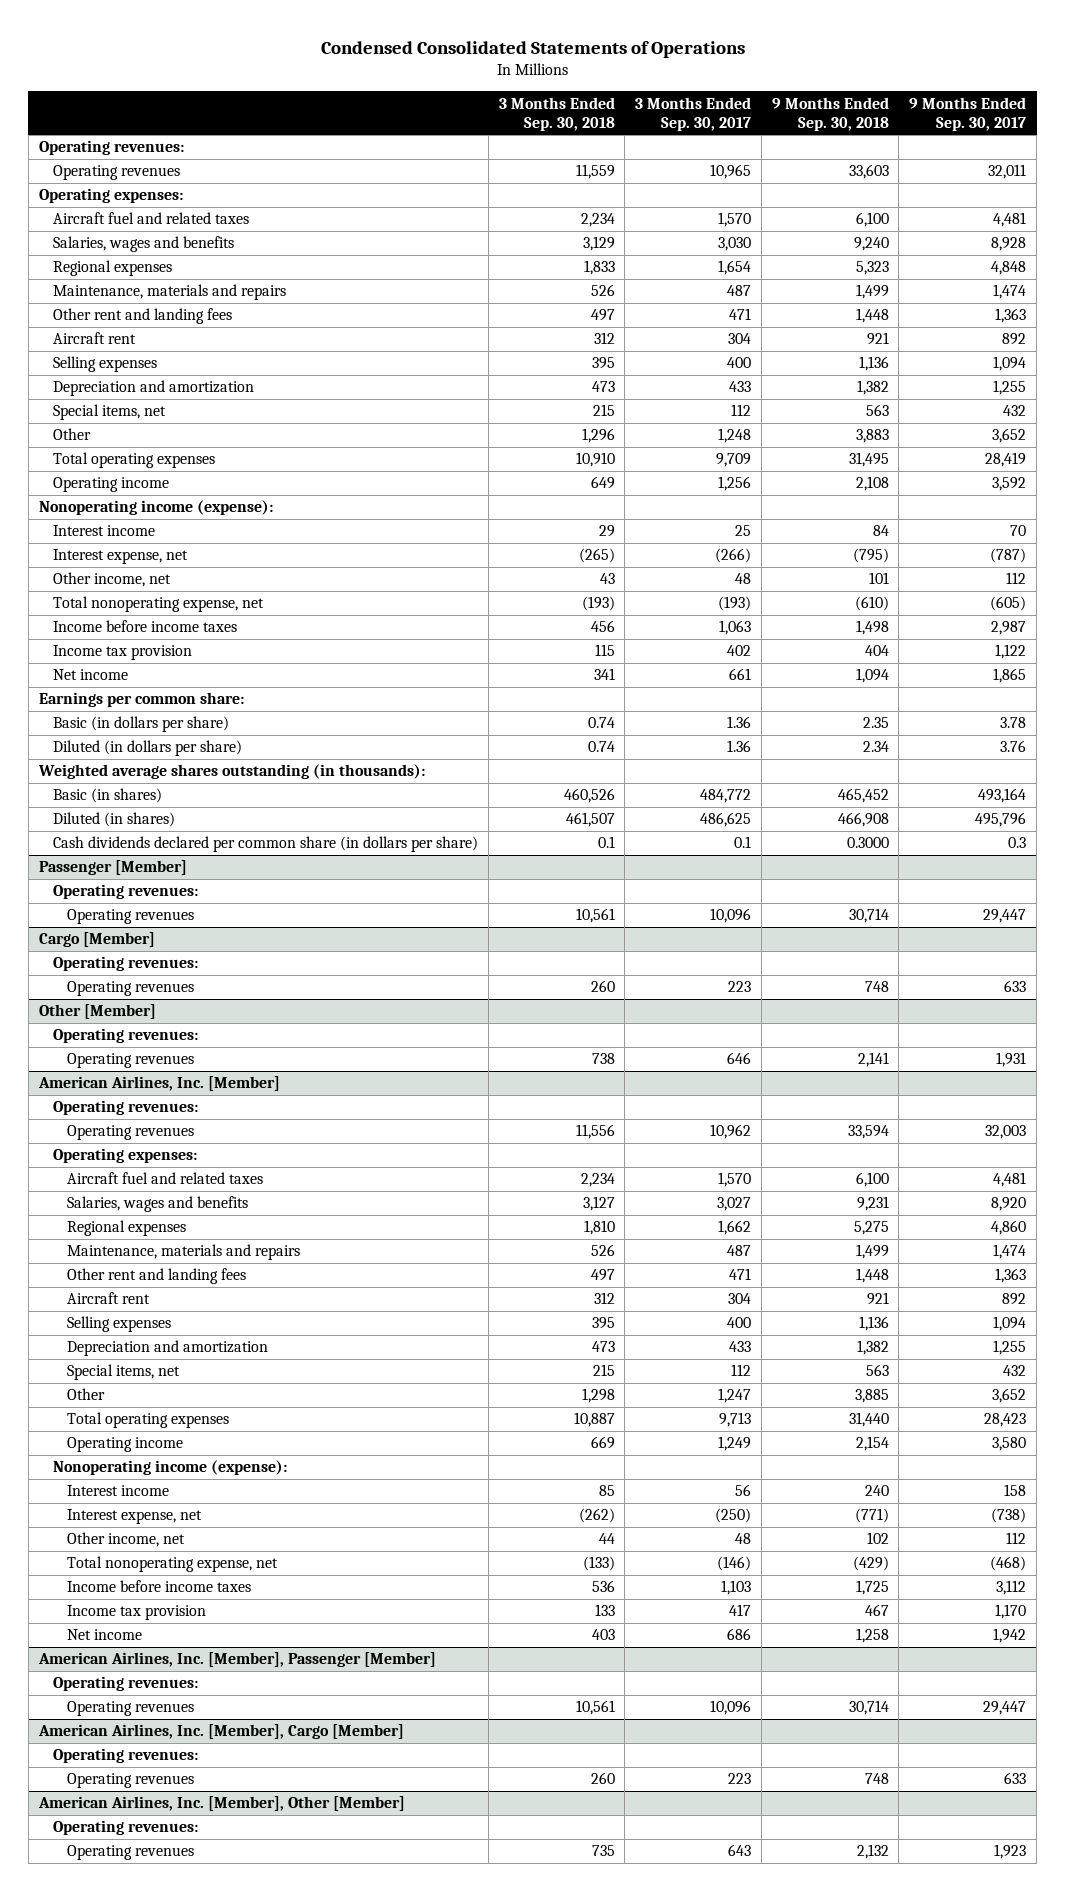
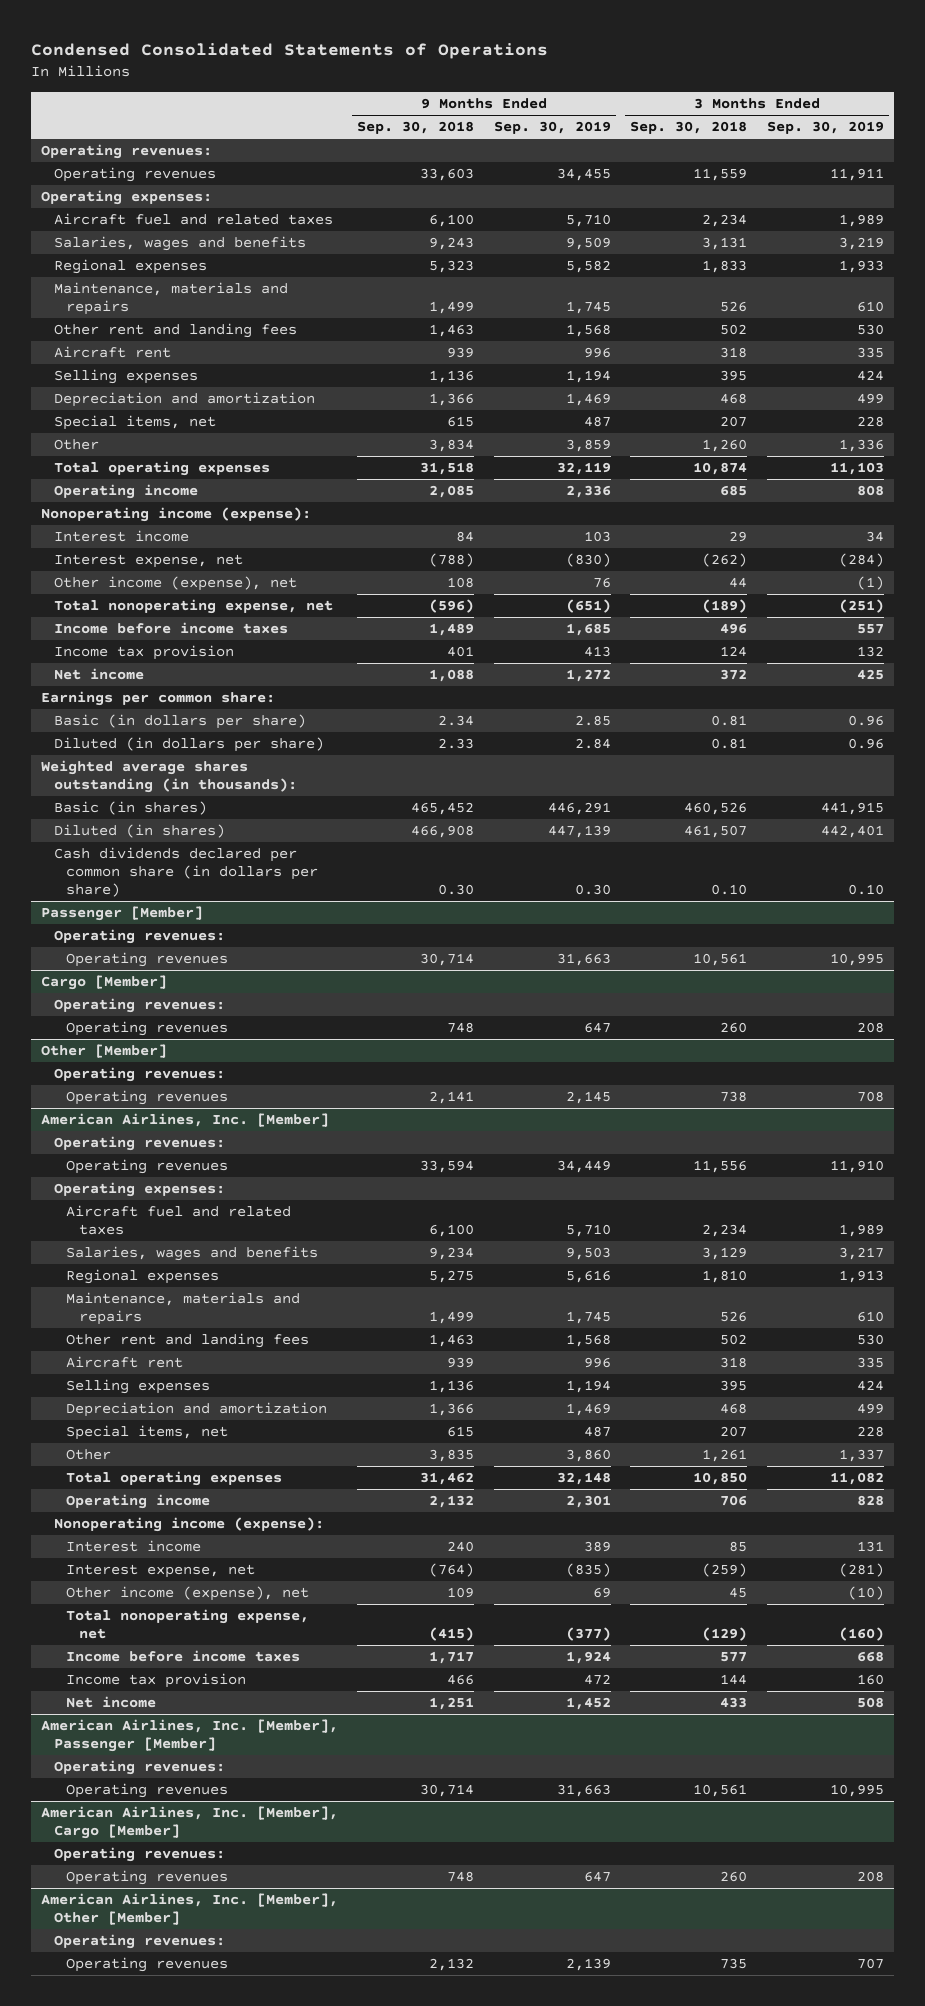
[635,96,752,131] 3 Months Ended Sep. 30, 2017 -> none
[909,96,1027,131] 9 Months Ended Sep. 30, 2017 -> none
none -> [493,121,611,135] Sep. 30, 2019
none -> [766,121,884,135] Sep. 30, 2019
[582,236,615,252] 3,129 -> [702,237,748,251] 3,131
[853,237,889,252] 9,240 -> [429,237,475,251] 9,243
[590,309,615,322] 497 -> [720,324,748,336] 502
[855,308,889,324] 1,448 -> [429,324,475,338] 1,463
[593,332,615,345] 312 -> [720,347,748,359] 318
[866,332,889,346] 921 -> [447,347,475,359] 939
[591,381,615,393] 473 -> [720,393,748,405] 468
[856,380,889,396] 1,382 -> [429,393,475,407] 1,366
[592,404,615,417] 215 -> [720,416,748,428] 207
[865,404,889,417] 563 -> [447,416,475,428] 615
[581,428,615,444] 1,296 -> [702,439,748,453] 1,260
[855,429,889,444] 3,883 -> [429,439,475,453] 3,834
[575,452,615,468] 10,910 -> [693,462,748,476] 10,874
[848,452,889,468] 31,495 -> [420,462,475,476] 31,518
[590,476,615,490] 649 -> [720,485,748,497] 685
[855,476,889,492] 2,108 -> [429,485,475,499] 2,085
[578,548,615,564] (265) -> [702,553,748,568] (262)
[852,548,889,564] (795) -> [429,553,475,568] (788)
[53,572,172,588] Other income, net -> [53,576,297,592] Other income (expense), net
[599,573,615,585] 43 -> [729,577,748,589] 44
[868,572,889,585] 101 -> [447,577,475,589] 108
[581,596,615,612] (193) -> [702,599,748,614] (189)
[854,596,889,612] (610) -> [429,599,475,614] (596)
[590,620,615,633] 456 -> [720,623,748,635] 496
[855,620,889,636] 1,498 -> [429,623,475,637] 1,489
[594,644,615,657] 115 -> [720,646,748,658] 124
[864,645,889,657] 404 -> [447,646,475,658] 401
[593,668,615,681] 341 -> [720,669,748,681] 372
[855,668,889,684] 1,094 -> [429,669,475,683] 1,088
[587,717,615,729] 0.74 -> [711,715,748,727] 0.81
[862,717,889,729] 2.35 -> [438,715,475,727] 2.34
[587,741,615,753] 0.74 -> [711,738,748,750] 0.81
[862,741,889,753] 2.34 -> [438,738,475,750] 2.33
[597,836,615,849] 0.1 -> [711,884,748,896] 0.10
[846,837,889,849] 0.3000 -> [438,884,475,896] 0.30
[582,1196,615,1212] 3,127 -> [702,1247,748,1261] 3,129
[856,1196,889,1212] 9,231 -> [429,1247,475,1261] 9,234
[590,1269,615,1282] 497 -> [720,1334,748,1346] 502
[855,1268,889,1284] 1,448 -> [429,1334,475,1348] 1,463
[593,1292,615,1305] 312 -> [720,1357,748,1369] 318
[866,1292,889,1306] 921 -> [447,1357,475,1369] 939
[591,1341,615,1353] 473 -> [720,1403,748,1415] 468
[856,1340,889,1356] 1,382 -> [429,1403,475,1417] 1,366
[592,1364,615,1377] 215 -> [720,1426,748,1438] 207
[865,1364,889,1377] 563 -> [447,1426,475,1438] 615
[581,1388,615,1404] 1,298 -> [702,1449,748,1463] 1,261
[854,1389,889,1404] 3,885 -> [429,1449,475,1463] 3,835
[573,1412,615,1428] 10,887 -> [693,1472,748,1486] 10,850
[848,1412,889,1428] 31,440 -> [420,1472,475,1486] 31,462
[590,1436,615,1450] 669 -> [720,1495,748,1507] 706
[855,1436,889,1452] 2,154 -> [429,1495,475,1509] 2,132
[578,1508,615,1524] (262) -> [702,1563,748,1578] (259)
[854,1508,889,1524] (771) -> [429,1563,475,1578] (764)
[67,1532,186,1548] Other income, net -> [66,1586,310,1602] Other income (expense), net
[598,1533,615,1545] 44 -> [729,1587,748,1599] 45
[866,1532,889,1545] 102 -> [447,1587,475,1599] 109
[582,1556,615,1572] (133) -> [702,1627,748,1642] (129)
[852,1556,889,1572] (429) -> [429,1627,475,1642] (415)
[591,1580,615,1593] 536 -> [720,1652,748,1663] 577
[855,1580,889,1596] 1,725 -> [429,1651,475,1665] 1,717
[594,1604,615,1617] 133 -> [720,1674,748,1686] 144
[864,1604,889,1617] 467 -> [447,1674,475,1686] 466
[591,1629,615,1641] 403 -> [720,1697,748,1709] 433
[855,1628,889,1644] 1,258 -> [429,1697,475,1711] 1,251

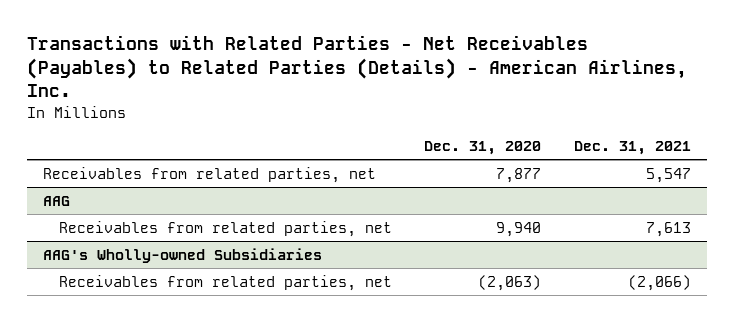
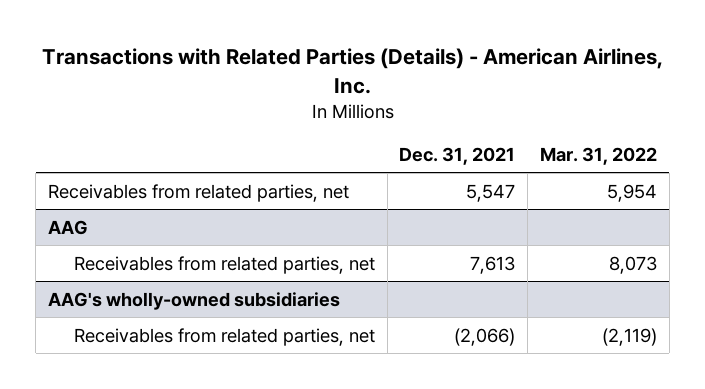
[27,35,688,98] Transactions with Related Parties - Net Receivables (Payables) to Related Parties (Details) - American Airlines, Inc. -> [41,48,663,95] Transactions with Related Parties (Details) - American Airlines, Inc.
[424,141,542,156] Dec. 31, 2020 -> none
none -> [540,146,658,165] Mar. 31, 2022
[43,247,323,263] AAG's Wholly-owned Subsidiaries -> [48,291,341,310] AAG's wholly-owned subsidiaries

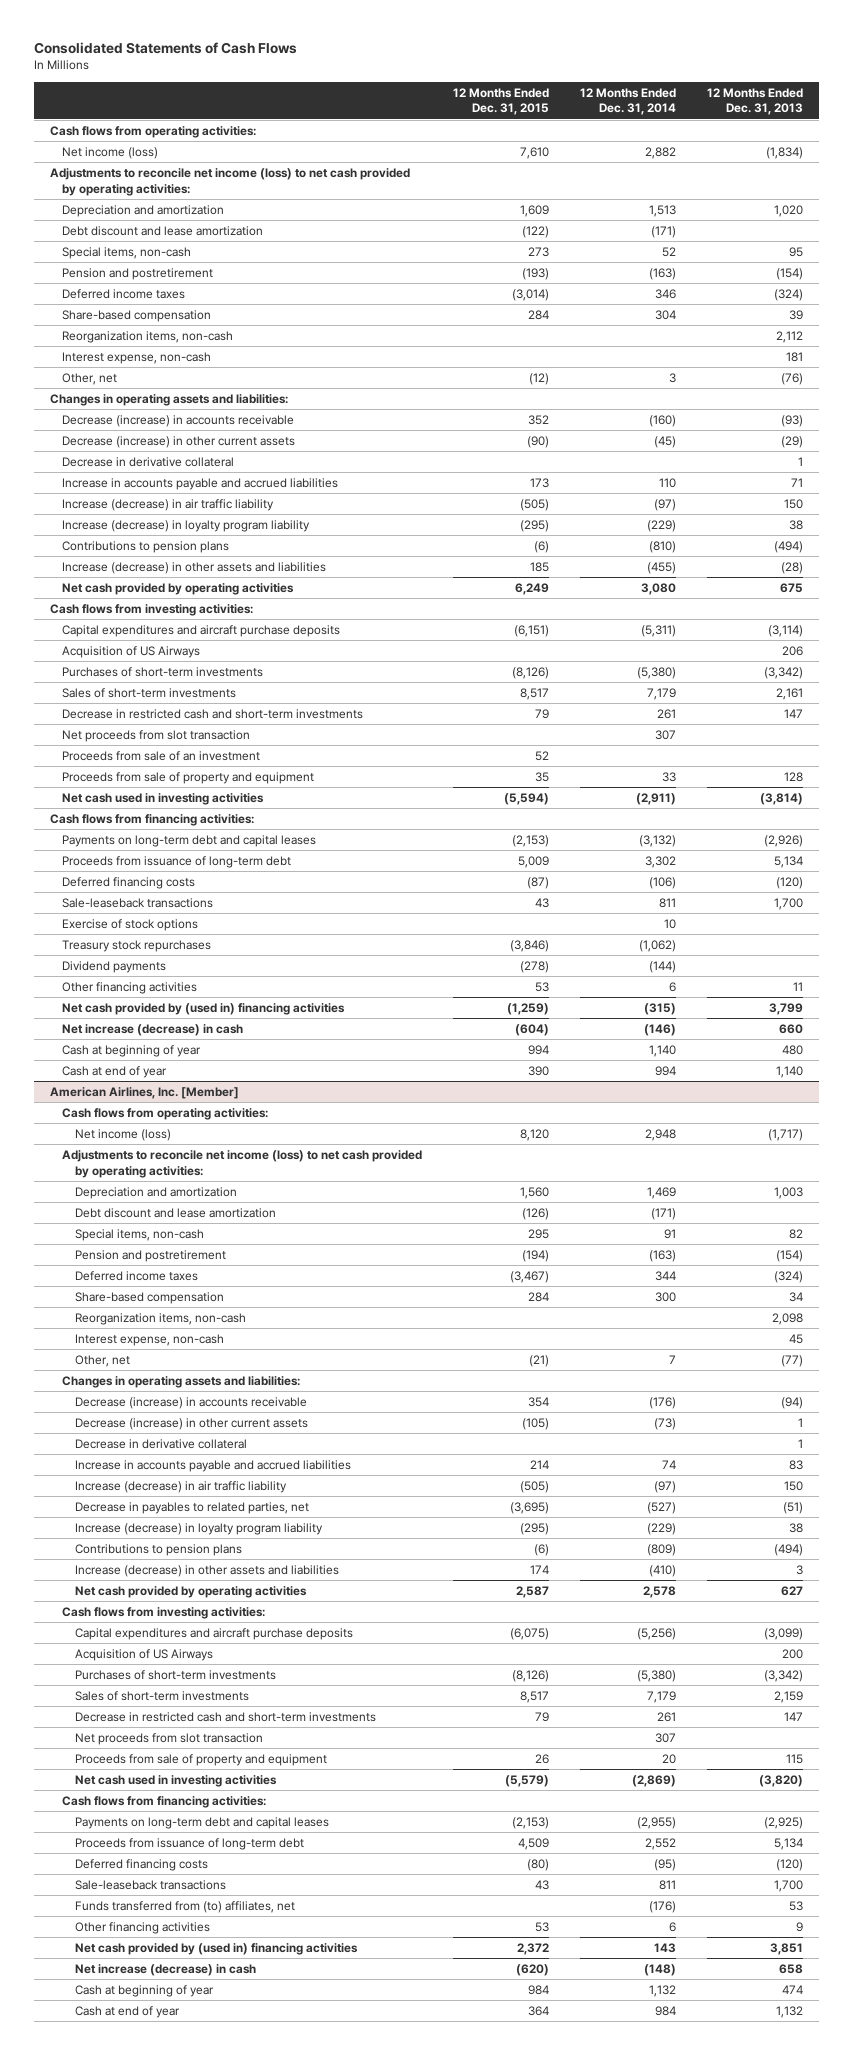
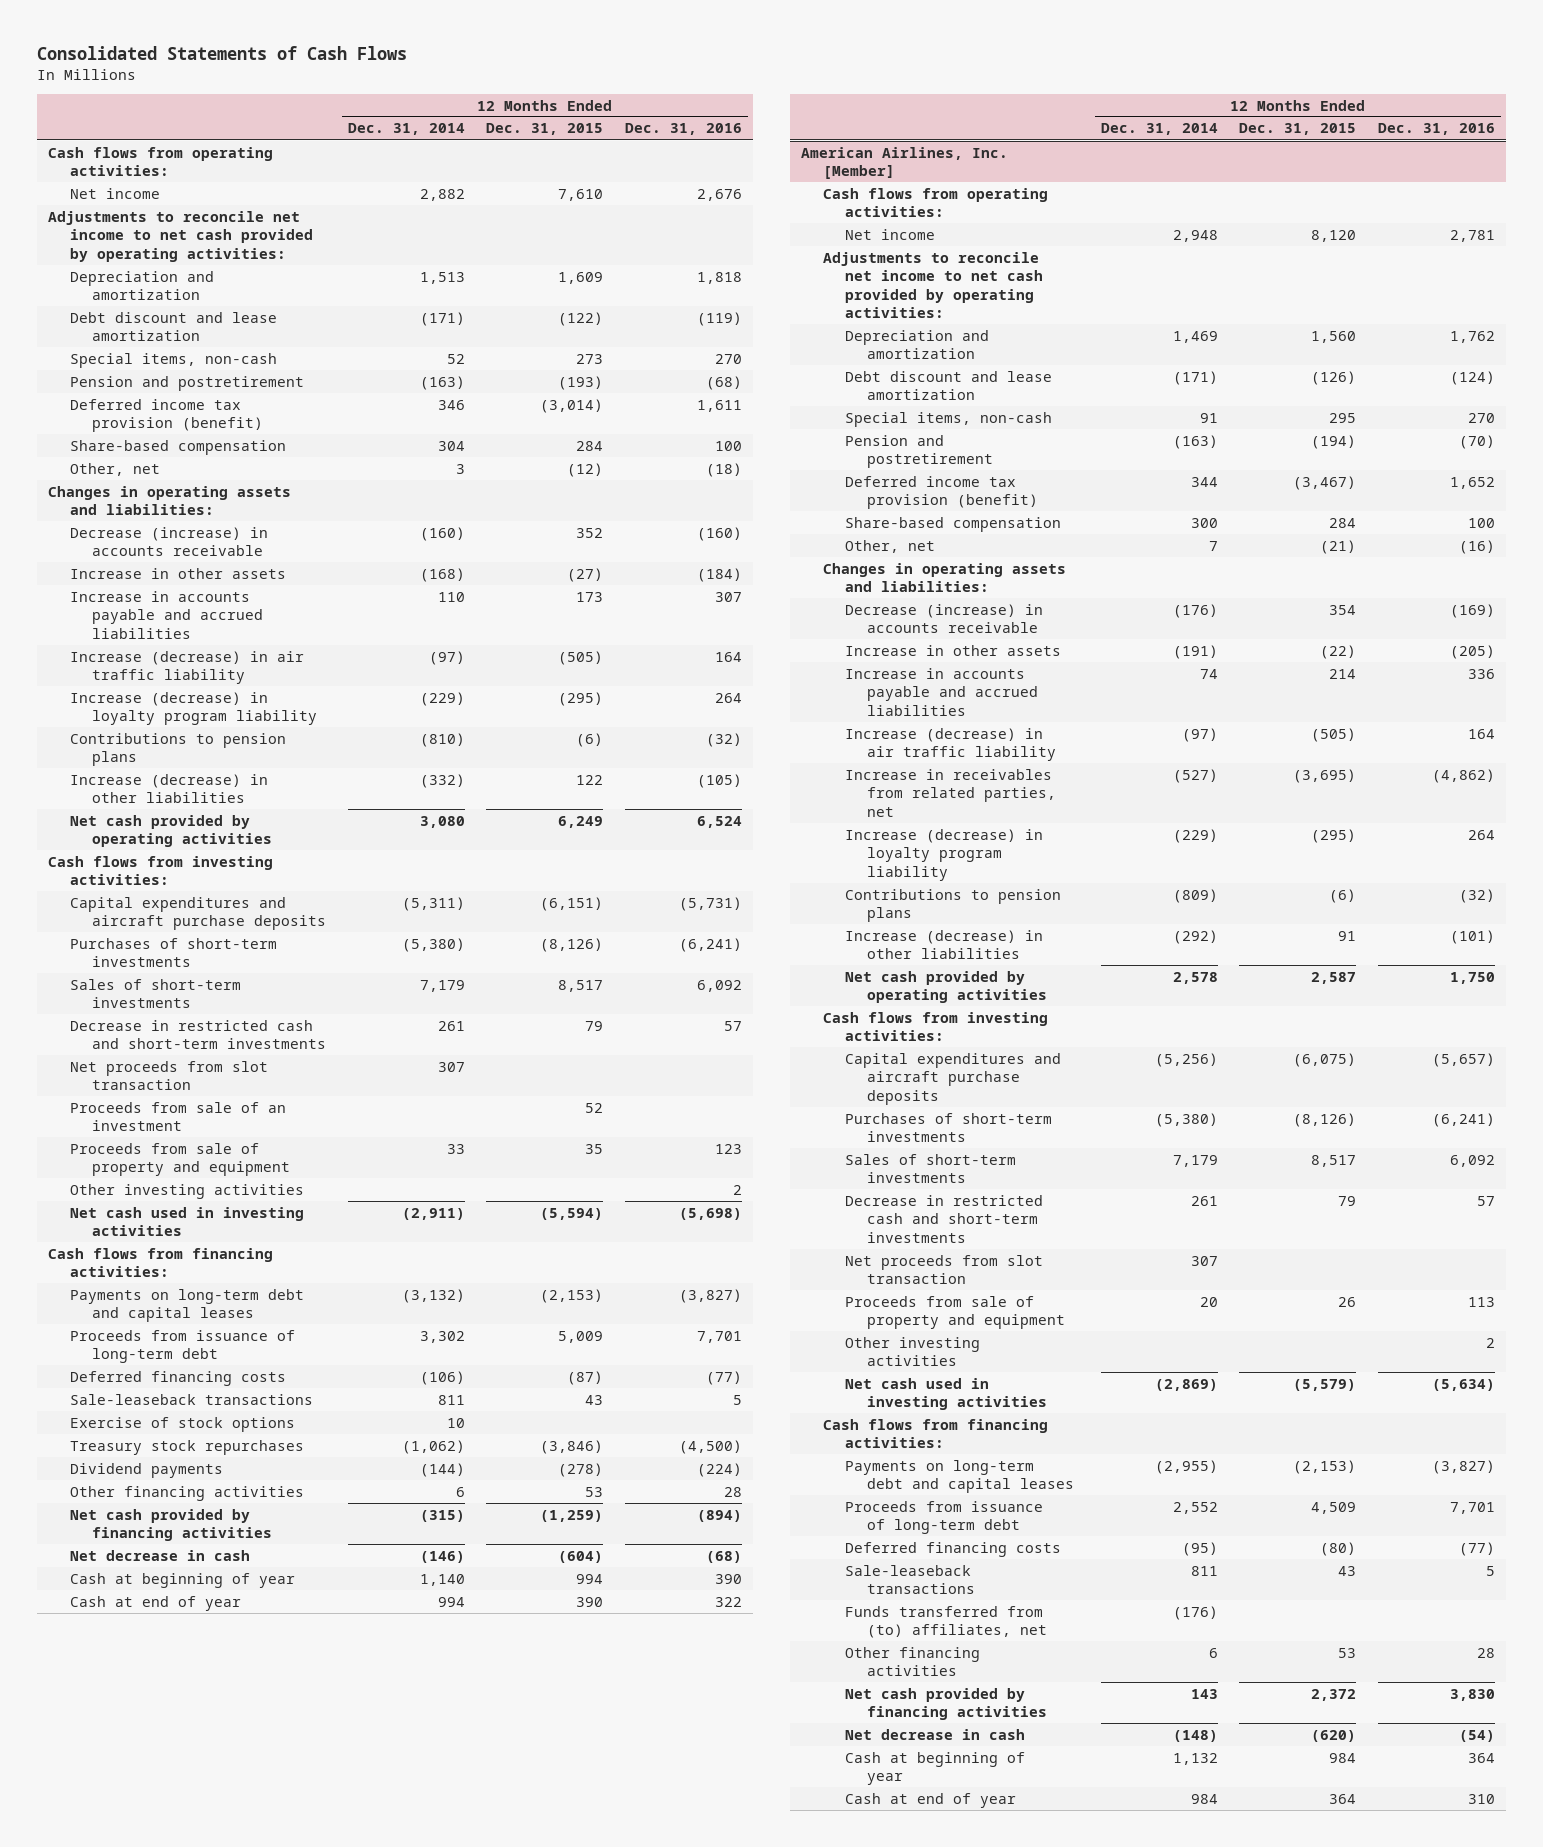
[707,87,804,116] 12 Months Ended Dec. 31, 2013 -> none
none -> [625,123,743,136] Dec. 31, 2016
[62,147,159,160] Net income (loss) -> [69,187,160,199] Net income
[49,168,410,196] Adjustments to reconcile net income (loss) to net cash provided by operating activities: -> [47,210,313,262] Adjustments to reconcile net income to net cash provided by operating activities:
[62,289,186,300] Deferred income taxes -> [69,398,263,433] Deferred income tax provision (benefit)
[62,331,234,344] Reorganization items, non-cash -> none
[62,352,212,365] Interest expense, non-cash -> none
[62,457,235,468] Decrease in derivative collateral -> none
[62,436,296,449] Decrease (increase) in other current assets -> [69,567,286,579] Increase in other assets
[527,436,550,449] (90) -> [567,567,604,582] (27)
[654,436,677,449] (45) -> [419,567,465,582] (168)
[62,562,327,575] Increase (decrease) in other assets and liabilities -> [69,773,268,804] Increase (decrease) in other liabilities
[530,562,550,573] 185 -> [576,774,604,785] 122
[647,562,677,575] (455) -> [419,773,465,788] (332)
[62,646,201,659] Acquisition of US Airways -> none
none -> [69,1183,304,1199] Other investing activities
[62,1003,346,1016] Net cash provided by (used in) financing activities -> [69,1508,272,1542] Net cash provided by financing activities
[62,1024,244,1037] Net increase (decrease) in cash -> [69,1549,250,1561] Net decrease in cash
[75,1129,172,1142] Net income (loss) -> [844,228,935,240] Net income
[62,1150,423,1178] Adjustments to reconcile net income (loss) to net cash provided by operating activities: -> [822,251,1043,319] Adjustments to reconcile net income to net cash provided by operating activities:
[75,1271,199,1282] Deferred income taxes -> [844,475,1039,510] Deferred income tax provision (benefit)
[75,1313,247,1326] Reorganization items, non-cash -> none
[75,1334,225,1347] Interest expense, non-cash -> none
[75,1439,248,1450] Decrease in derivative collateral -> none
[75,1418,309,1431] Decrease (increase) in other current assets -> [844,644,1061,656] Increase in other assets
[522,1418,550,1431] (105) -> [1320,644,1357,659] (22)
[654,1418,677,1431] (73) -> [1172,644,1218,659] (191)
[75,1502,310,1515] Decrease in payables to related parties, net -> [844,768,1057,817] Increase in receivables from related parties, net
[75,1565,340,1578] Increase (decrease) in other assets and liabilities -> [844,929,1043,960] Increase (decrease) in other liabilities
[530,1565,550,1575] 174 -> [1338,930,1357,941] 91
[649,1565,677,1578] (410) -> [1172,929,1218,944] (292)
[75,1649,214,1662] Acquisition of US Airways -> none
none -> [844,1336,980,1367] Other investing activities
[75,1943,359,1956] Net cash provided by (used in) financing activities -> [844,1687,1048,1721] Net cash provided by financing activities
[75,1964,257,1977] Net increase (decrease) in cash -> [844,1728,1025,1740] Net decrease in cash

